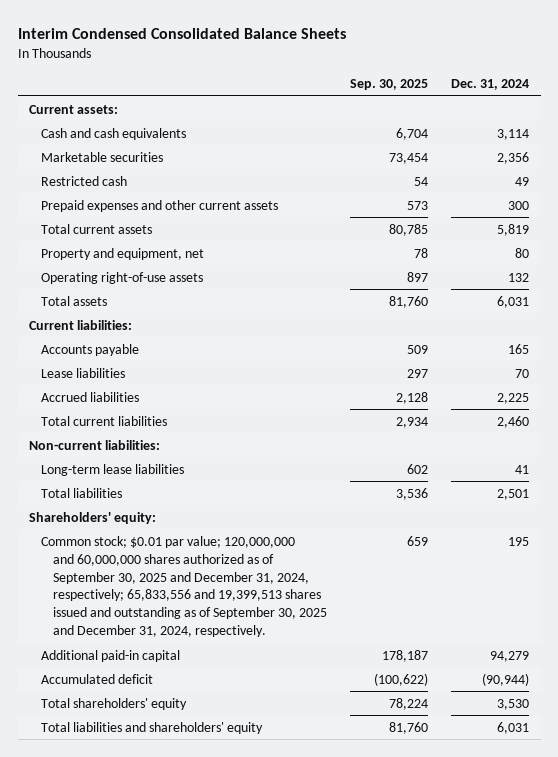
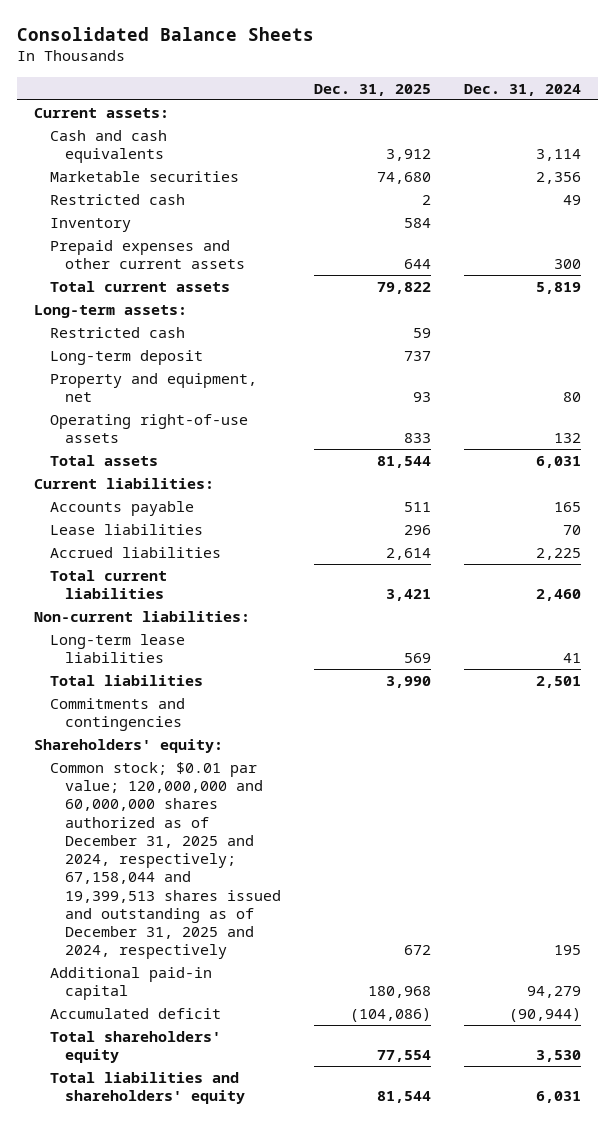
[17,28,346,40] Interim Condensed Consolidated Balance Sheets -> [17,26,315,41] Consolidated Balance Sheets
[350,79,429,91] Sep. 30, 2025 -> none
none -> [314,83,432,96] Dec. 31, 2025
none -> [49,218,131,233] Inventory
none -> [34,305,188,319] Long-term assets:
none -> [49,327,185,339] Restricted cash
none -> [49,350,203,366] Long-term deposit
none -> [49,698,185,732] Commitments and contingencies
[41,535,328,638] Common stock; $0.01 par value; 120,000,000 and 60,000,000 shares authorized as of September 30, 2025 and December 31, 2024, respectively; 65,833,556 and 19,399,513 shares issued and outstanding as of September 30, 2025 and December 31, 2024, respectively. -> [49,762,282,960] Common stock; $0.01 par value; 120,000,000 and 60,000,000 shares authorized as of December 31, 2025 and 2024, respectively; 67,158,044 and 19,399,513 shares issued and outstanding as of December 31, 2025 and 2024, respectively

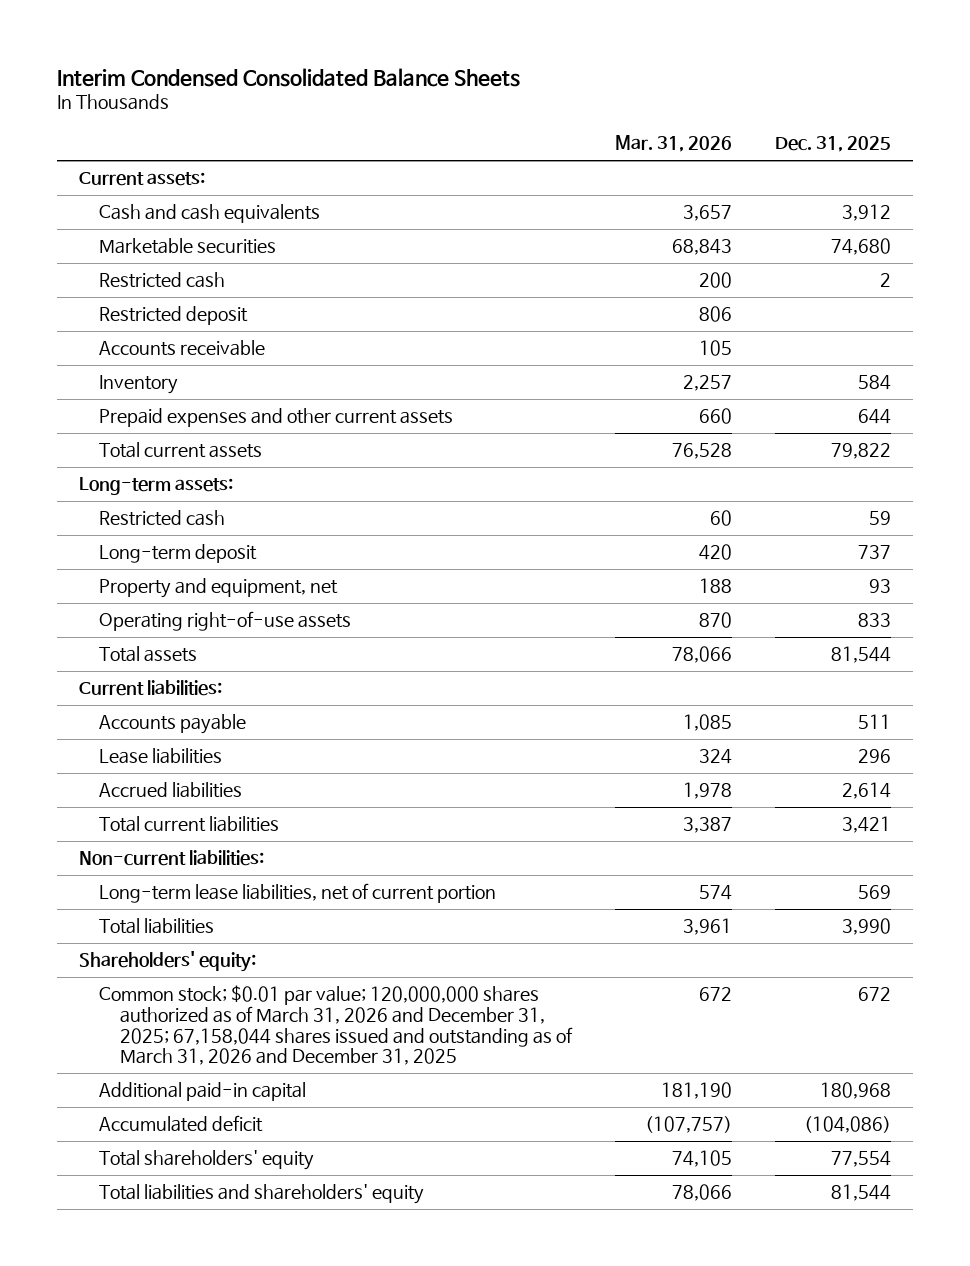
[17,26,315,41] Consolidated Balance Sheets -> [57,67,521,87] Interim Condensed Consolidated Balance Sheets
[464,83,582,96] Dec. 31, 2024 -> none
none -> [615,135,733,153] Mar. 31, 2026
none -> [99,306,249,326] Restricted deposit
none -> [99,340,266,357] Accounts receivable
[49,634,185,664] Long-term lease liabilities -> [99,883,497,904] Long-term lease liabilities, net of current portion
[49,698,185,732] Commitments and contingencies -> none
[49,762,282,960] Common stock; $0.01 par value; 120,000,000 and 60,000,000 shares authorized as of December 31, 2025 and 2024, respectively; 67,158,044 and 19,399,513 shares issued and outstanding as of December 31, 2025 and 2024, respectively -> [99,985,573,1066] Common stock; $0.01 par value; 120,000,000 shares authorized as of March 31, 2026 and December 31, 2025; 67,158,044 shares issued and outstanding as of March 31, 2026 and December 31, 2025

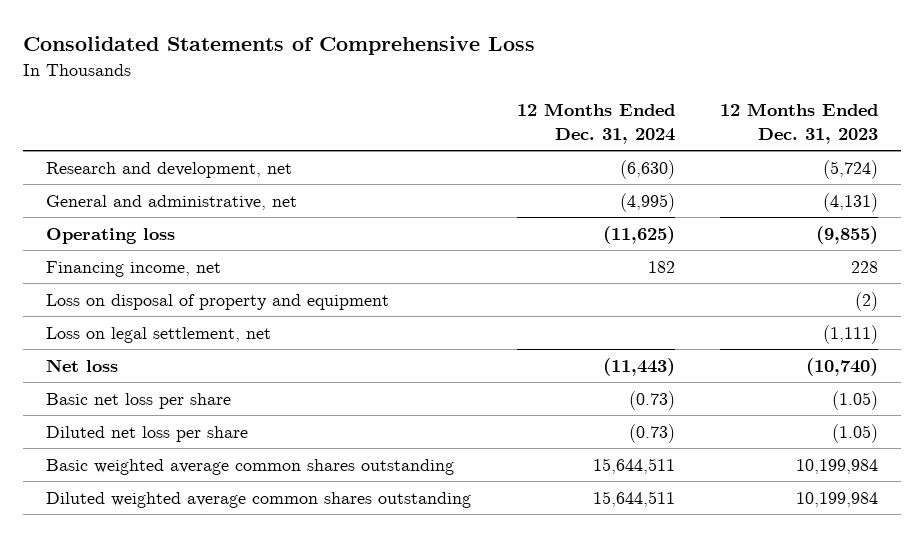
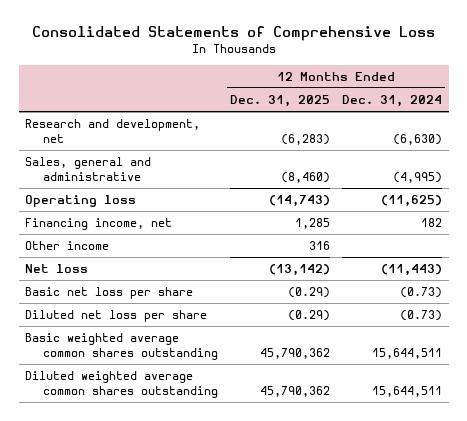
[720,103,879,145] 12 Months Ended Dec. 31, 2023 -> none
none -> [229,94,330,107] Dec. 31, 2025
[45,194,297,210] General and administrative, net -> [25,157,152,182] Sales, general and administrative
[45,293,389,310] Loss on disposal of property and equipment -> none
[45,326,271,343] Loss on legal settlement, net -> none
none -> [25,241,110,251] Other income

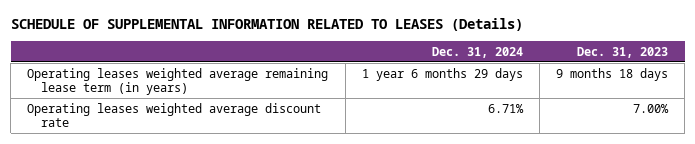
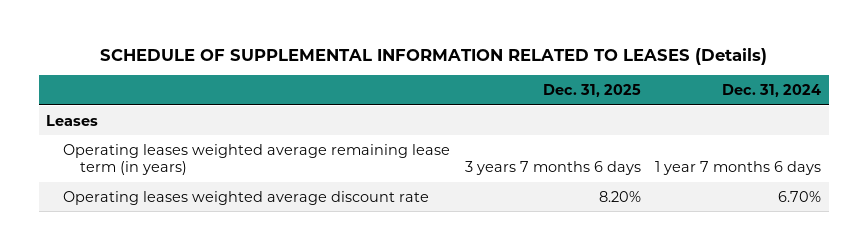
[577,46,669,58] Dec. 31, 2023 -> none
none -> [542,84,641,98] Dec. 31, 2025
none -> [45,114,98,126] Leases
[361,67,523,81] 1 year 6 months 29 days -> [655,161,822,176] 1 year 7 months 6 days
[487,103,524,113] 6.71% -> [778,190,822,202] 6.70%

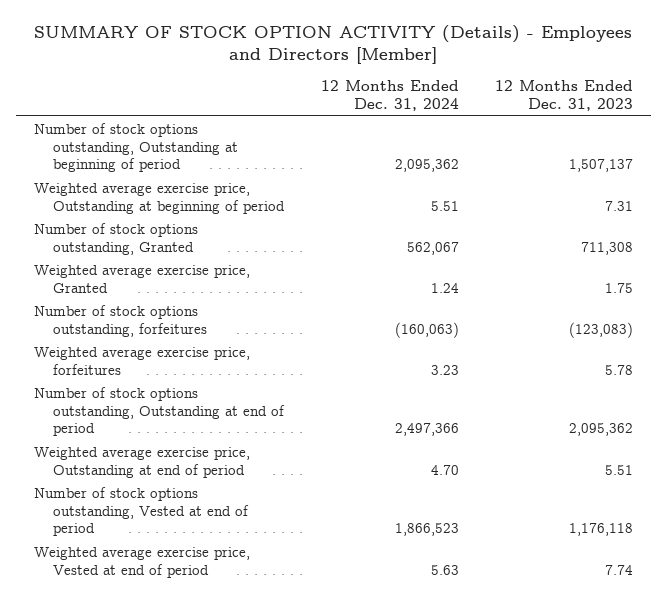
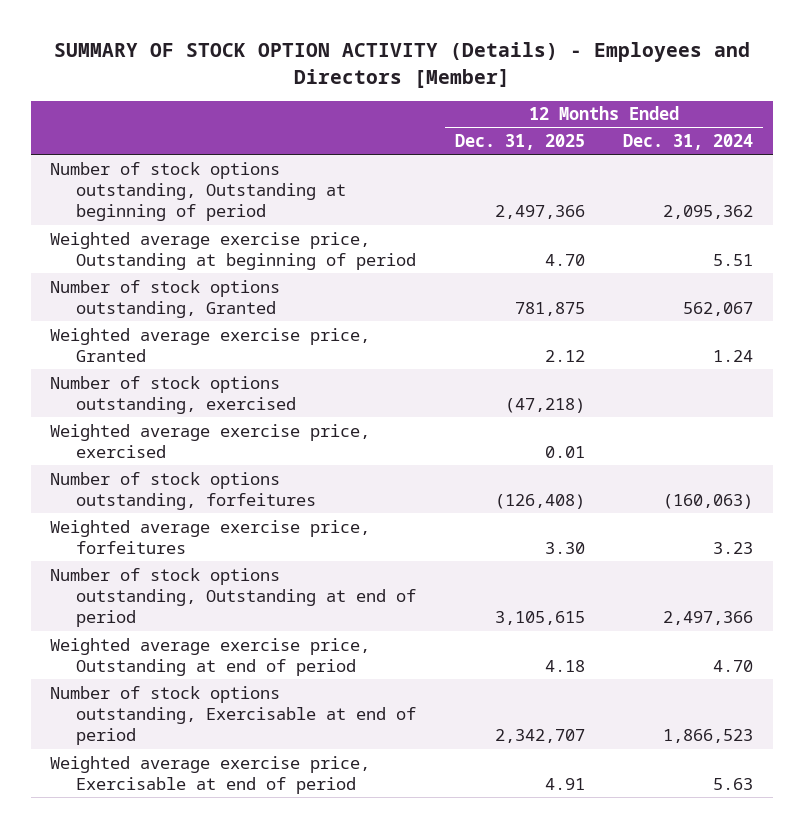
[494,80,633,111] 12 Months Ended Dec. 31, 2023 -> none
none -> [454,133,585,150] Dec. 31, 2025
none -> [50,375,297,414] Number of stock options outstanding, exercised
none -> [50,423,371,458] Weighted average exercise price, exercised
[33,486,250,537] Number of stock options outstanding, Vested at end of period -> [50,685,417,746] Number of stock options outstanding, Exercisable at end of period
[33,546,250,578] Weighted average exercise price, Vested at end of period -> [50,755,371,794] Weighted average exercise price, Exercisable at end of period

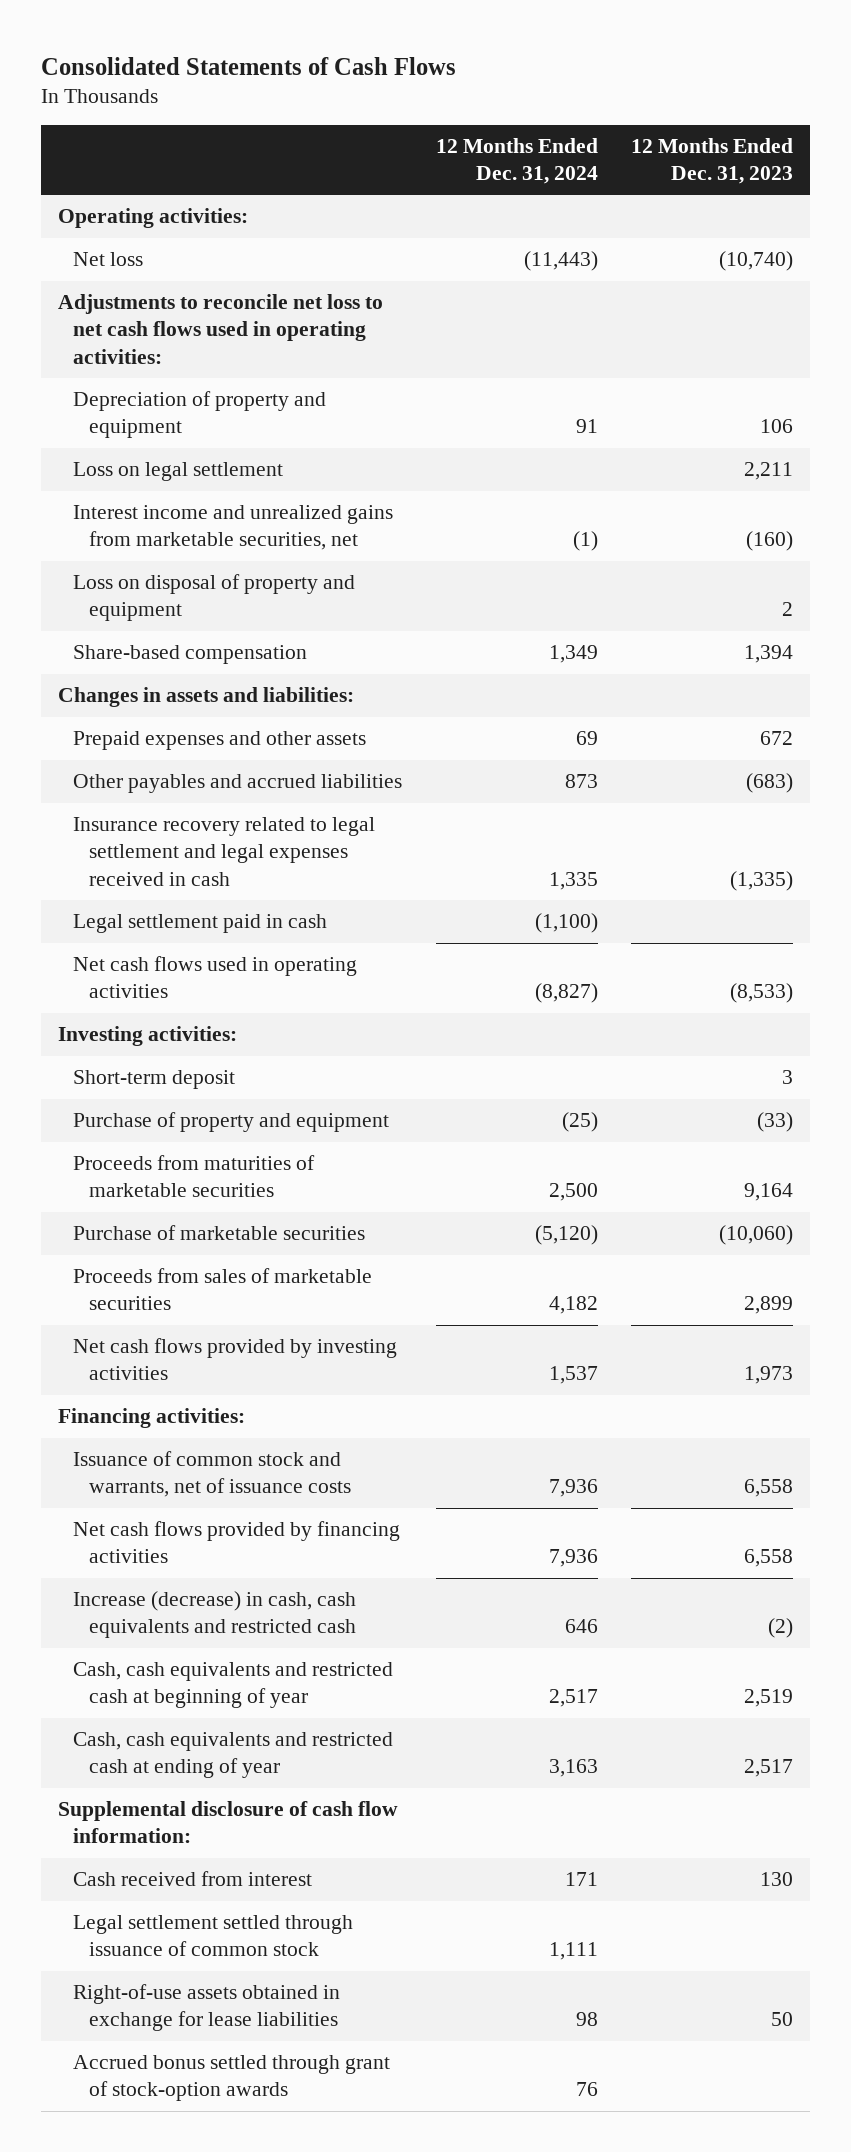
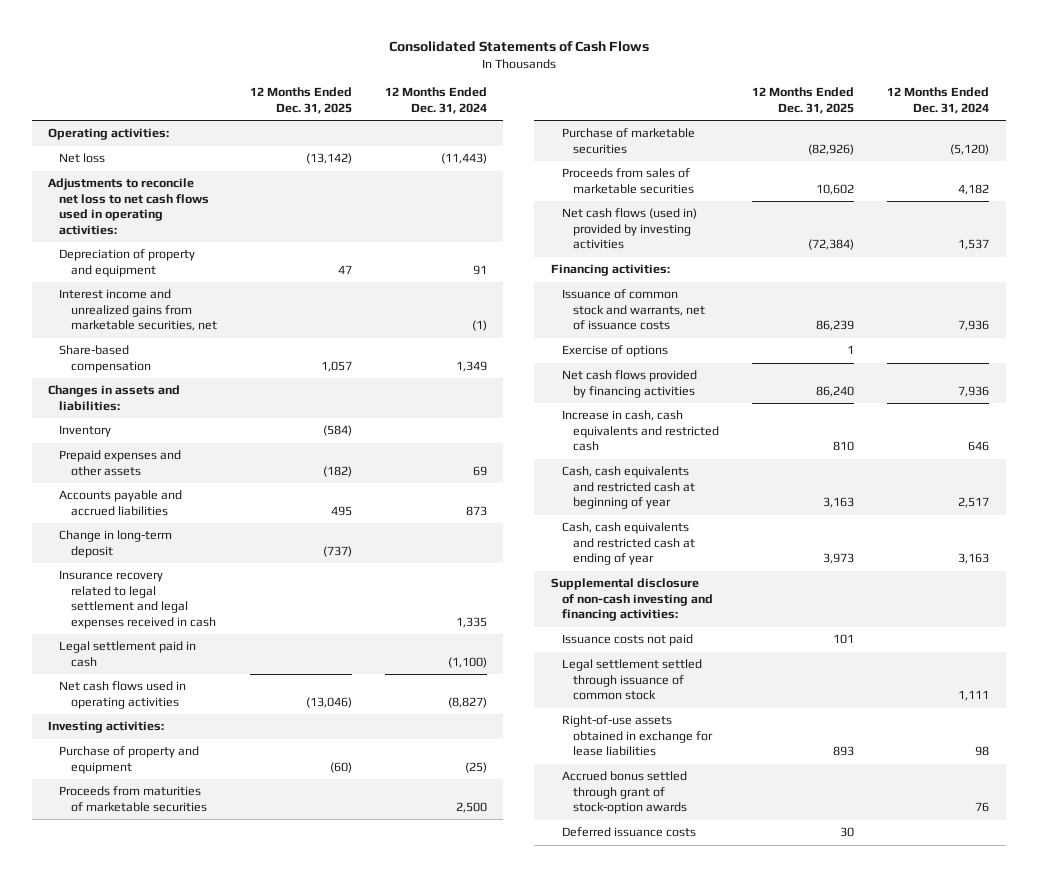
[630,137,793,185] 12 Months Ended Dec. 31, 2023 -> none
none -> [249,87,352,114] 12 Months Ended Dec. 31, 2025
[73,462,284,482] Loss on legal settlement -> none
[73,574,356,622] Loss on disposal of property and equipment -> none
none -> [59,425,112,438] Inventory
[73,774,403,794] Other payables and accrued liabilities -> [59,490,183,516] Accounts payable and accrued liabilities
none -> [59,530,173,558] Change in long-term deposit
[73,1070,236,1090] Short-term deposit -> none
[73,1338,398,1381] Net cash flows provided by investing activities -> [562,208,698,250] Net cash flows (used in) provided by investing activities
none -> [562,345,669,358] Exercise of options
[73,1591,357,1639] Increase (decrease) in cash, cash equivalents and restricted cash -> [562,410,720,452] Increase in cash, cash equivalents and restricted cash
[73,1871,313,1887] Cash received from interest -> none
[58,1801,399,1844] Supplemental disclosure of cash flow information: -> [550,578,714,622] Supplemental disclosure of non-cash investing and financing activities:
none -> [562,634,694,647] Issuance costs not paid
none -> [562,827,697,838] Deferred issuance costs

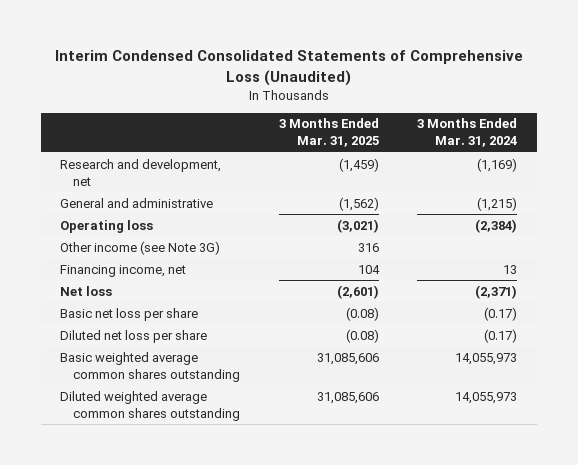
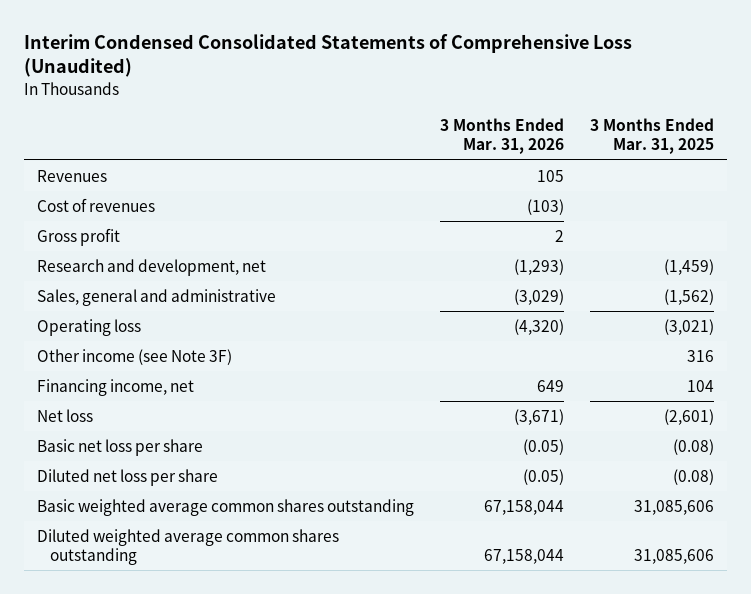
[417,118,518,148] 3 Months Ended Mar. 31, 2024 -> none
none -> [440,118,565,155] 3 Months Ended Mar. 31, 2026
none -> [37,169,108,182] Revenues
none -> [37,197,156,212] Cost of revenues
none -> [37,227,121,246] Gross profit
[60,197,214,208] General and administrative -> [37,288,277,306] Sales, general and administrative
[60,240,221,255] Other income (see Note 3G) -> [37,348,233,365] Other income (see Note 3F)

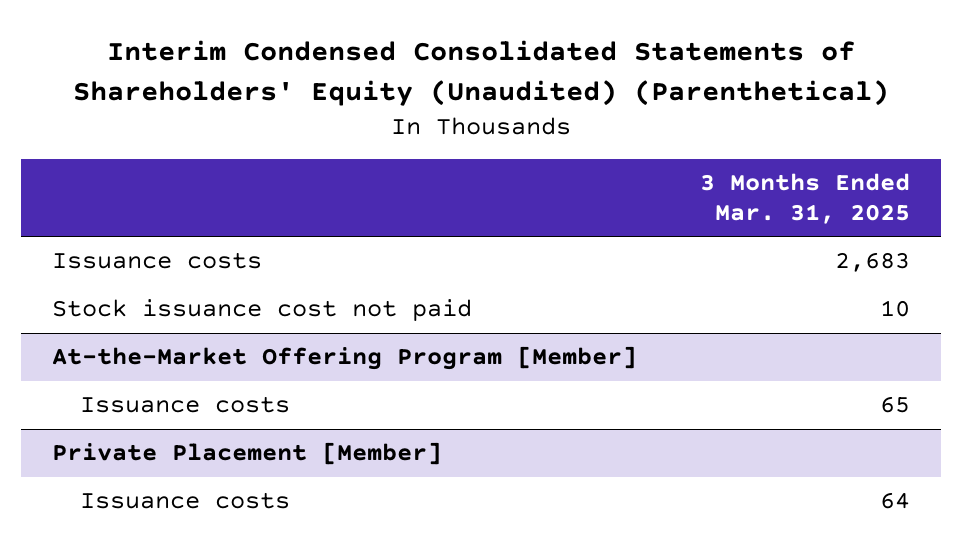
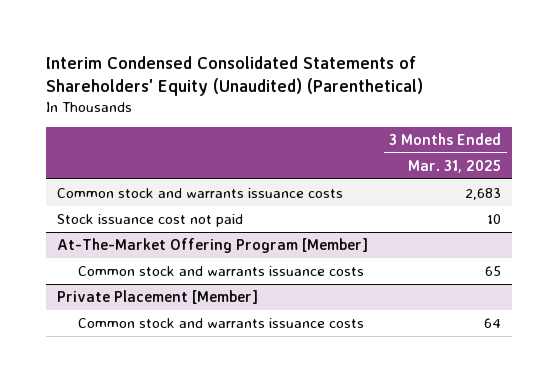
[52,252,263,270] Issuance costs -> [56,188,343,199] Common stock and warrants issuance costs
[52,346,638,371] At-the-Market Offering Program [Member] -> [56,238,368,254] At-The-Market Offering Program [Member]
[79,396,290,414] Issuance costs -> [78,266,365,277] Common stock and warrants issuance costs
[79,492,290,510] Issuance costs -> [78,318,365,329] Common stock and warrants issuance costs

